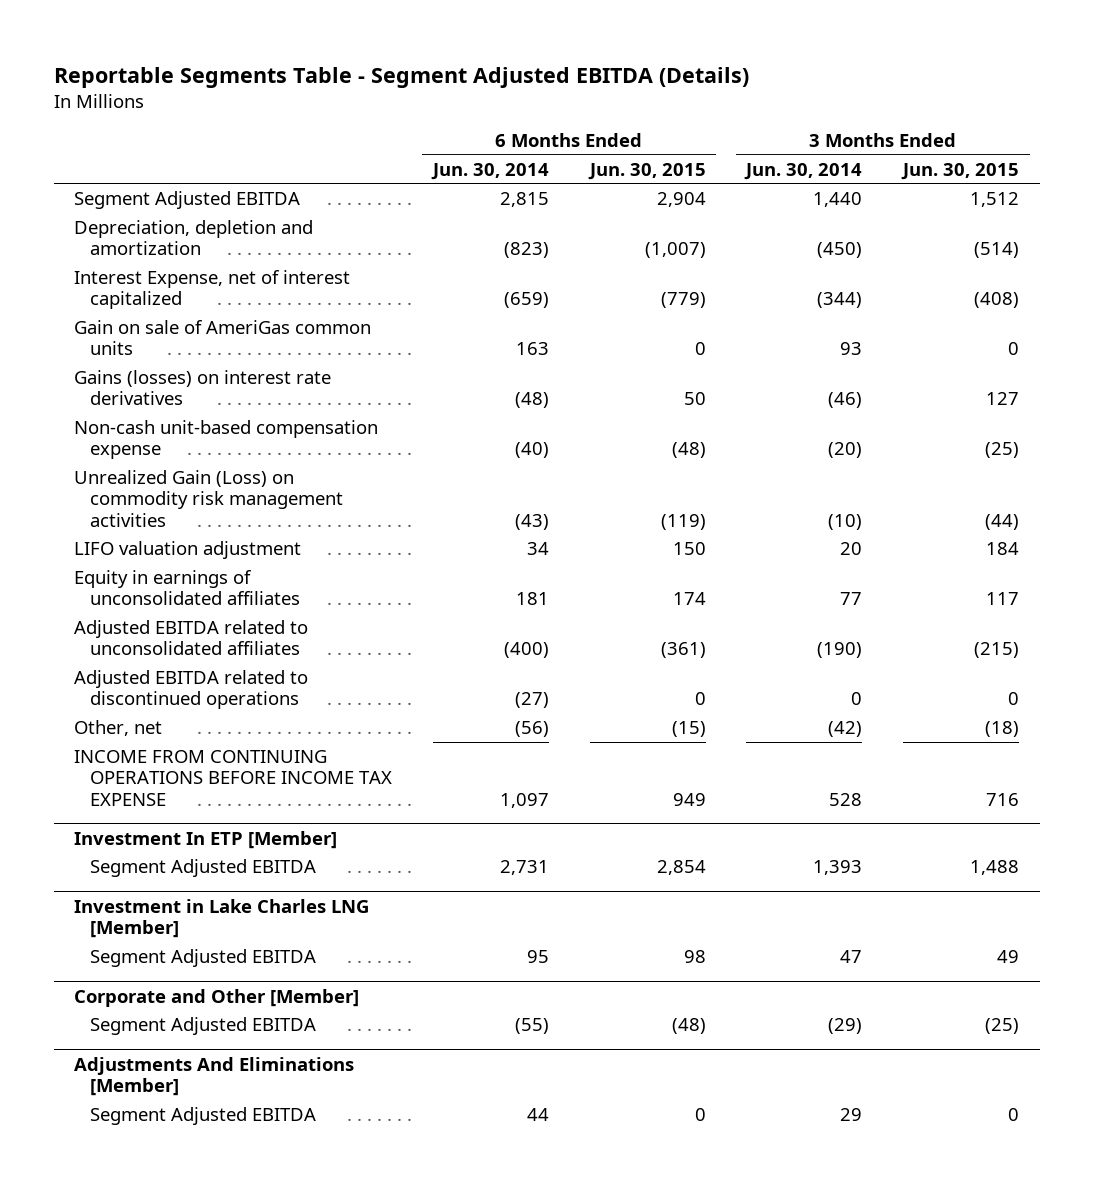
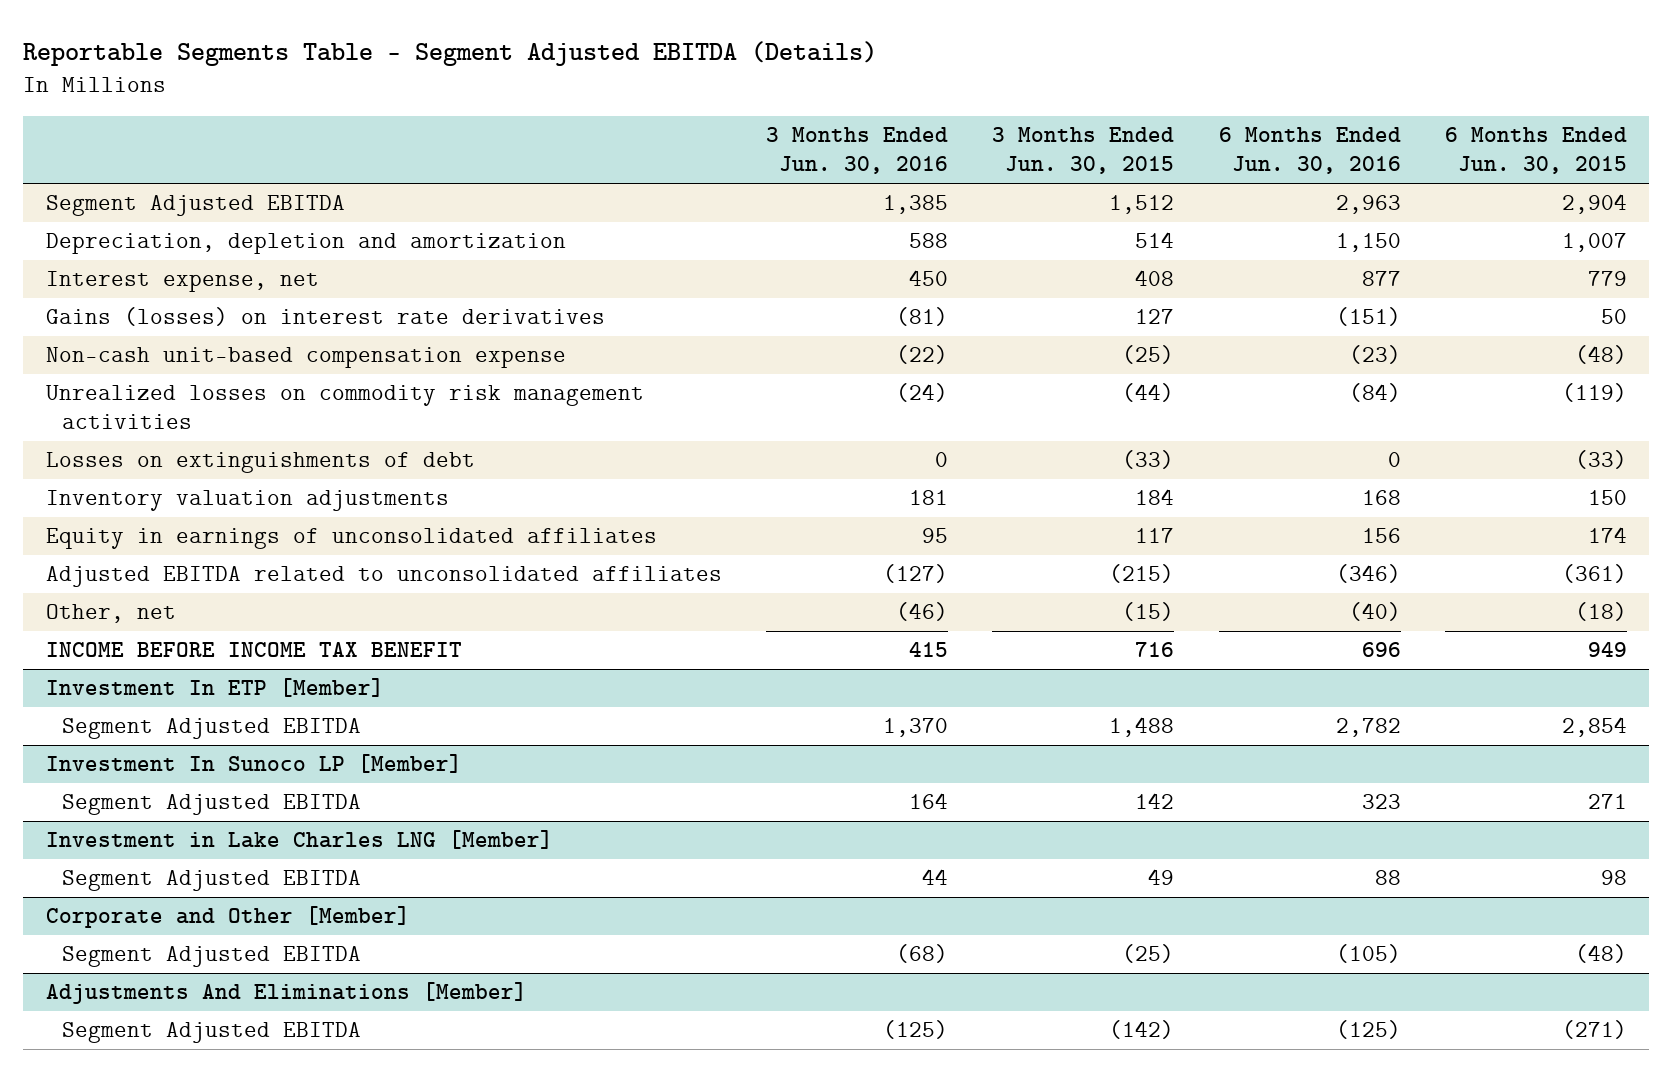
[430,162,549,180] Jun. 30, 2014 -> none
[744,162,863,180] Jun. 30, 2014 -> none
none -> [766,127,949,175] 3 Months Ended Jun. 30, 2016
none -> [1218,127,1401,175] 6 Months Ended Jun. 30, 2016
[74,319,372,356] Gain on sale of AmeriGas common units -> none
[644,242,706,259] (1,007) -> [1562,233,1628,253] 1,007
[974,242,1020,259] (514) -> [1135,232,1175,249] 514
[74,269,351,310] Interest Expense, net of interest capitalized -> [45,271,319,293] Interest expense, net
[660,292,706,309] (779) -> [1588,271,1628,287] 779
[974,292,1020,309] (408) -> [1135,270,1175,287] 408
[74,469,343,527] Unrealized Gain (Loss) on commodity risk management activities -> [45,385,644,430] Unrealized losses on commodity risk management activities
none -> [45,452,475,474] Losses on extinguishments of debt
[74,540,302,559] LIFO valuation adjustment -> [45,490,449,512] Inventory valuation adjustments
[74,669,309,710] Adjusted EBITDA related to discontinued operations -> none
[671,720,706,737] (15) -> [1575,602,1628,622] (18)
[985,720,1020,737] (18) -> [1122,602,1175,622] (15)
[74,749,392,806] INCOME FROM CONTINUING OPERATIONS BEFORE INCOME TAX EXPENSE -> [45,642,462,658] INCOME BEFORE INCOME TAX BENEFIT
none -> [45,754,462,774] Investment In Sunoco LP [Member]
none -> [62,794,362,816] Segment Adjusted EBITDA
[694,1107,706,1121] 0 -> [1562,1020,1628,1040] (271)
[1008,1107,1020,1121] 0 -> [1109,1020,1175,1040] (142)

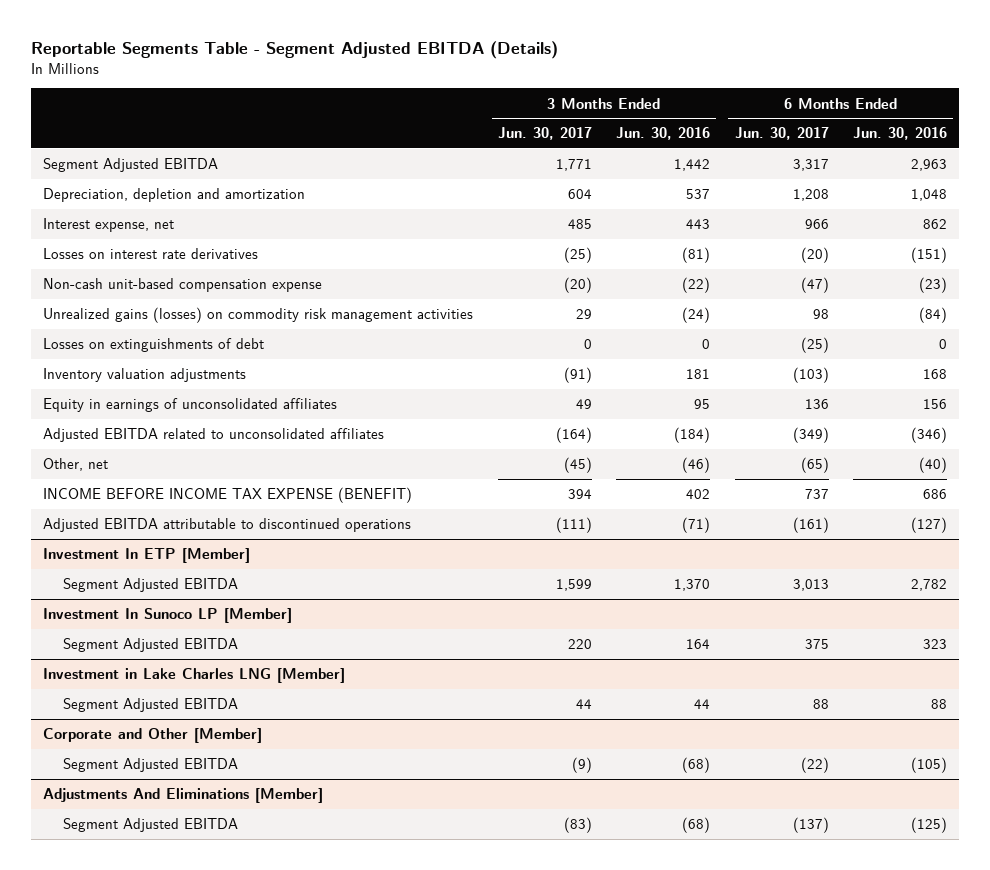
[992,127,1175,175] 3 Months Ended Jun. 30, 2015 -> none
[1445,127,1628,175] 6 Months Ended Jun. 30, 2015 -> none
none -> [497,127,592,141] Jun. 30, 2017
none -> [734,127,829,141] Jun. 30, 2017
[883,195,949,215] 1,385 -> [674,159,711,172] 1,442
[909,233,949,249] 588 -> [686,189,711,200] 537
[1335,233,1401,253] 1,150 -> [910,189,947,202] 1,048
[909,270,949,287] 450 -> [686,219,711,230] 443
[1361,271,1401,287] 877 -> [922,219,947,230] 862
[45,307,605,327] Gains (losses) on interest rate derivatives -> [43,248,259,260] Losses on interest rate derivatives
[45,385,644,430] Unrealized losses on commodity risk management activities -> [43,307,474,324] Unrealized gains (losses) on commodity risk management activities
[883,564,949,584] (127) -> [674,427,711,444] (184)
[45,642,462,658] INCOME BEFORE INCOME TAX BENEFIT -> [43,487,413,504] INCOME BEFORE INCOME TAX EXPENSE (BENEFIT)
[909,642,949,658] 415 -> [686,489,711,500] 402
[1361,642,1401,658] 696 -> [922,489,947,500] 686
none -> [43,518,412,533] Adjusted EBITDA attributable to discontinued operations
[883,1020,949,1040] (125) -> [682,817,711,834] (68)

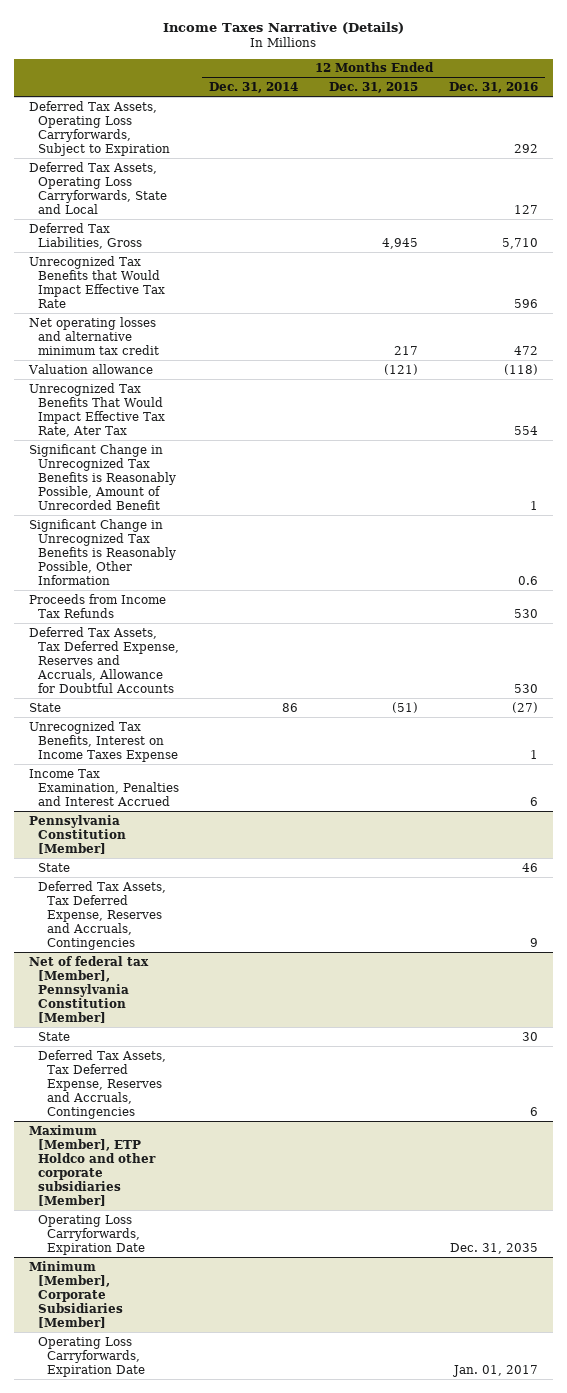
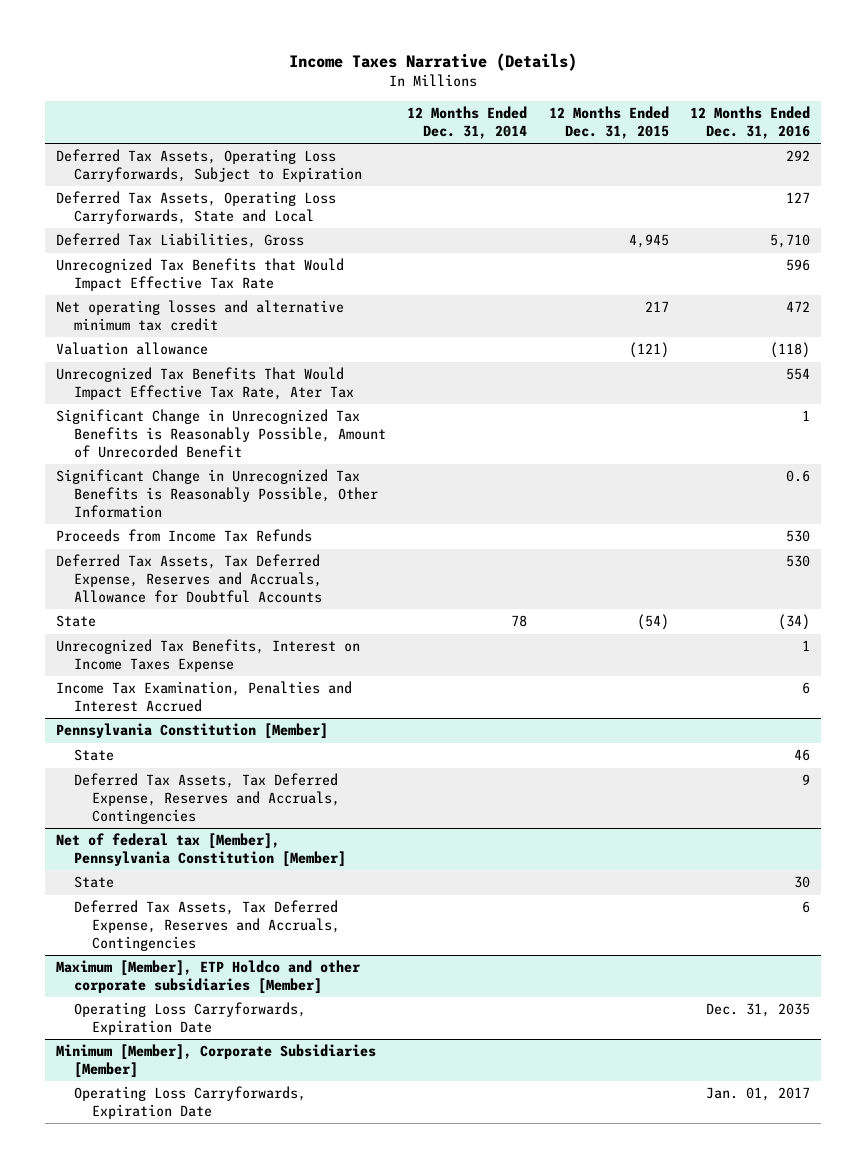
[282,702,299,712] 86 -> [511,615,528,628] 78
[392,701,419,713] (51) -> [636,614,669,631] (54)
[511,701,538,713] (27) -> [778,614,811,631] (34)

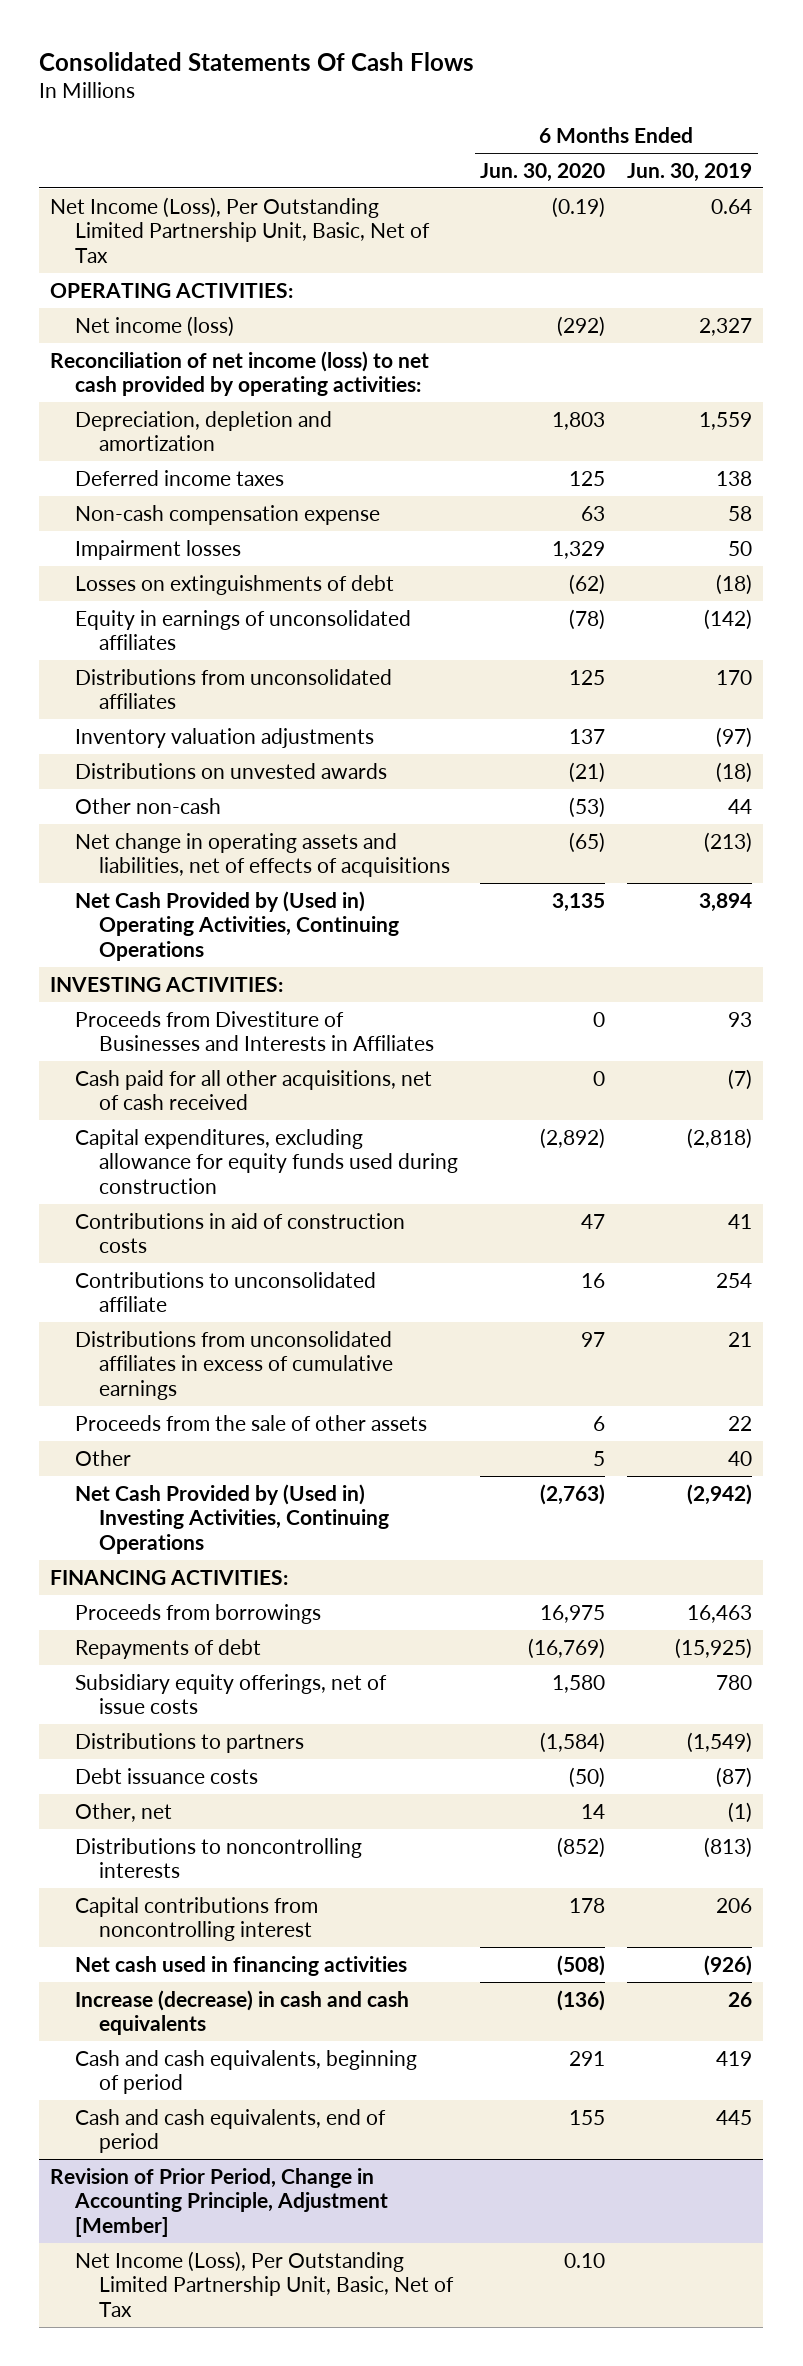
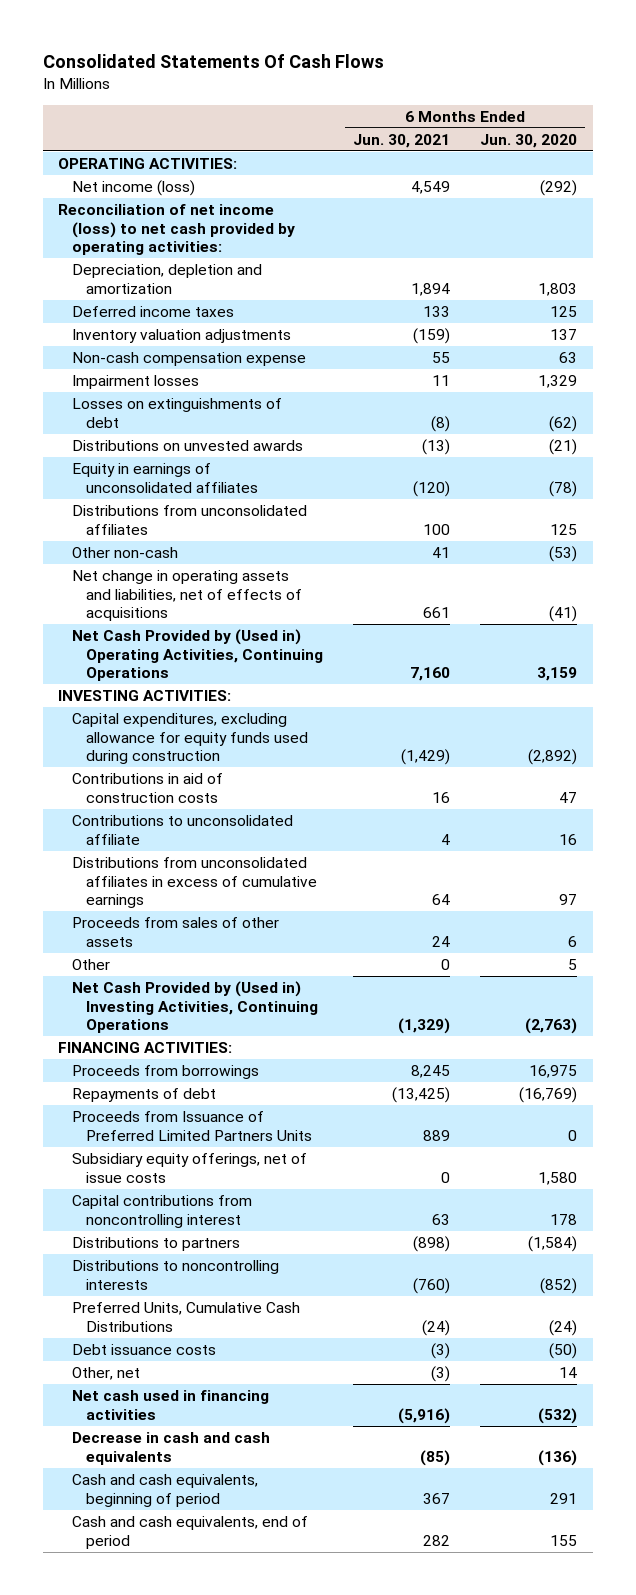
[627,163,753,183] Jun. 30, 2019 -> none
none -> [352,133,450,148] Jun. 30, 2021
[50,196,430,264] Net Income (Loss), Per Outstanding Limited Partnership Unit, Basic, Net of Tax -> none
[74,727,374,748] Inventory valuation adjustments -> [72,329,292,344] Inventory valuation adjustments
[74,762,387,779] Distributions on unvested awards -> [72,440,304,452] Distributions on unvested awards
[569,831,606,853] (65) -> [549,606,578,623] (41)
[552,892,606,912] 3,135 -> [537,667,578,682] 3,159
[74,1010,435,1052] Proceeds from Divestiture of Businesses and Interests in Affiliates -> none
[74,1069,432,1111] Cash paid for all other acquisitions, net of cash received -> none
[74,1414,427,1431] Proceeds from the sale of other assets -> [72,917,280,947] Proceeds from sales of other assets
none -> [72,1111,312,1141] Proceeds from Issuance of Preferred Limited Partners Units
[74,1896,318,1942] Capital contributions from noncontrolling interest -> [72,1195,253,1228] Capital contributions from noncontrolling interest
[74,1837,362,1879] Distributions to noncontrolling interests -> [72,1260,280,1290] Distributions to noncontrolling interests
none -> [72,1302,301,1332] Preferred Units, Cumulative Cash Distributions
[557,1954,606,1976] (508) -> [538,1407,578,1424] (532)
[74,1989,409,2036] Increase (decrease) in cash and cash equivalents -> [72,1432,271,1465] Decrease in cash and cash equivalents
[50,2167,388,2238] Revision of Prior Period, Change in Accounting Principle, Adjustment [Member] -> none
[74,2250,455,2318] Net Income (Loss), Per Outstanding Limited Partnership Unit, Basic, Net of Tax -> none

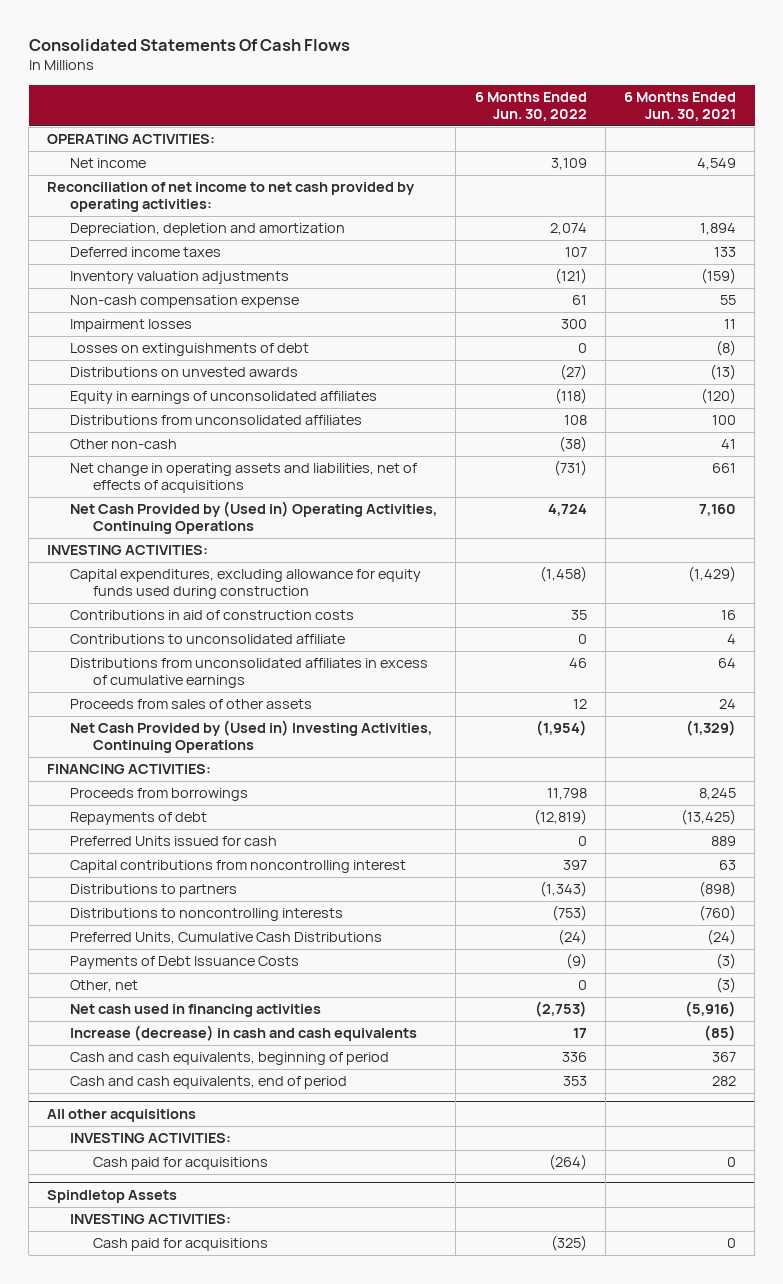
[480,133,578,148] Jun. 30, 2020 -> none
none -> [474,92,587,121] 6 Months Ended Jun. 30, 2022
[72,180,196,197] Net income (loss) -> [70,158,147,169] Net income
[58,204,296,256] Reconciliation of net income (loss) to net cash provided by operating activities: -> [47,182,416,213] Reconciliation of net income to net cash provided by operating activities:
[72,959,111,971] Other -> none
[72,1153,308,1183] Subsidiary equity offerings, net of issue costs -> none
[72,1111,312,1141] Proceeds from Issuance of Preferred Limited Partners Units -> [70,836,278,847] Preferred Units issued for cash
[72,1344,217,1356] Debt issuance costs -> [70,956,300,970] Payments of Debt Issuance Costs
[72,1432,271,1465] Decrease in cash and cash equivalents -> [70,1025,418,1042] Increase (decrease) in cash and cash equivalents
none -> [47,1108,197,1122] All other acquisitions
none -> [70,1133,232,1144] INVESTING ACTIVITIES:
none -> [92,1157,268,1171] Cash paid for acquisitions
none -> [47,1189,178,1203] Spindletop Assets
none -> [70,1214,232,1225] INVESTING ACTIVITIES:
none -> [92,1238,268,1252] Cash paid for acquisitions

